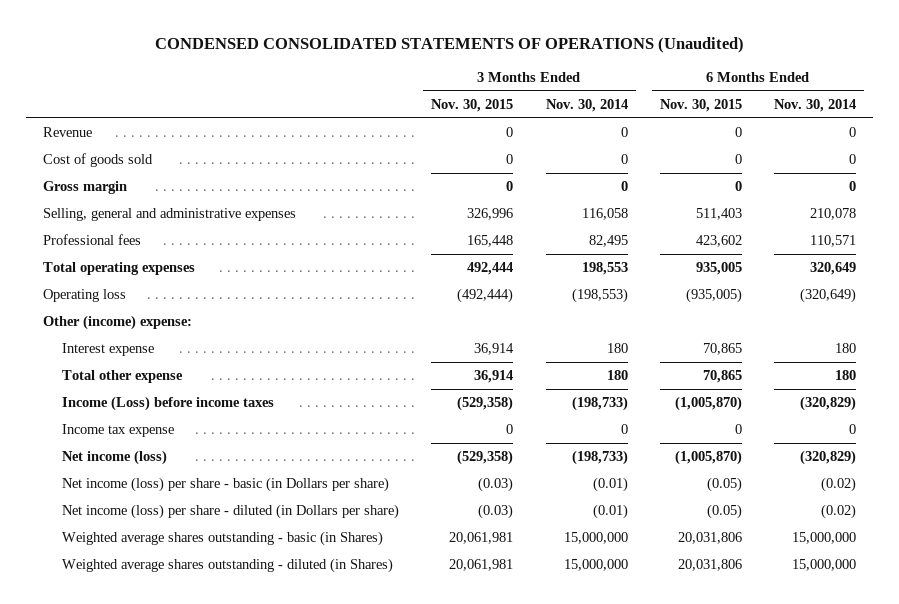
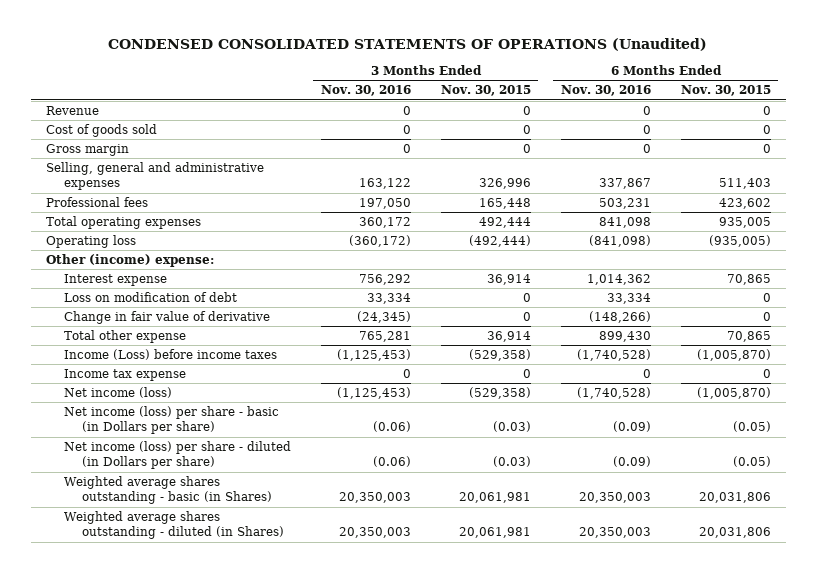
[545,98,628,112] Nov. 30, 2014 -> none
[774,98,857,112] Nov. 30, 2014 -> none
none -> [320,85,411,97] Nov. 30, 2016
none -> [560,85,651,97] Nov. 30, 2016
none -> [63,291,237,302] Loss on modification of debt
none -> [63,310,270,324] Change in fair value of derivative

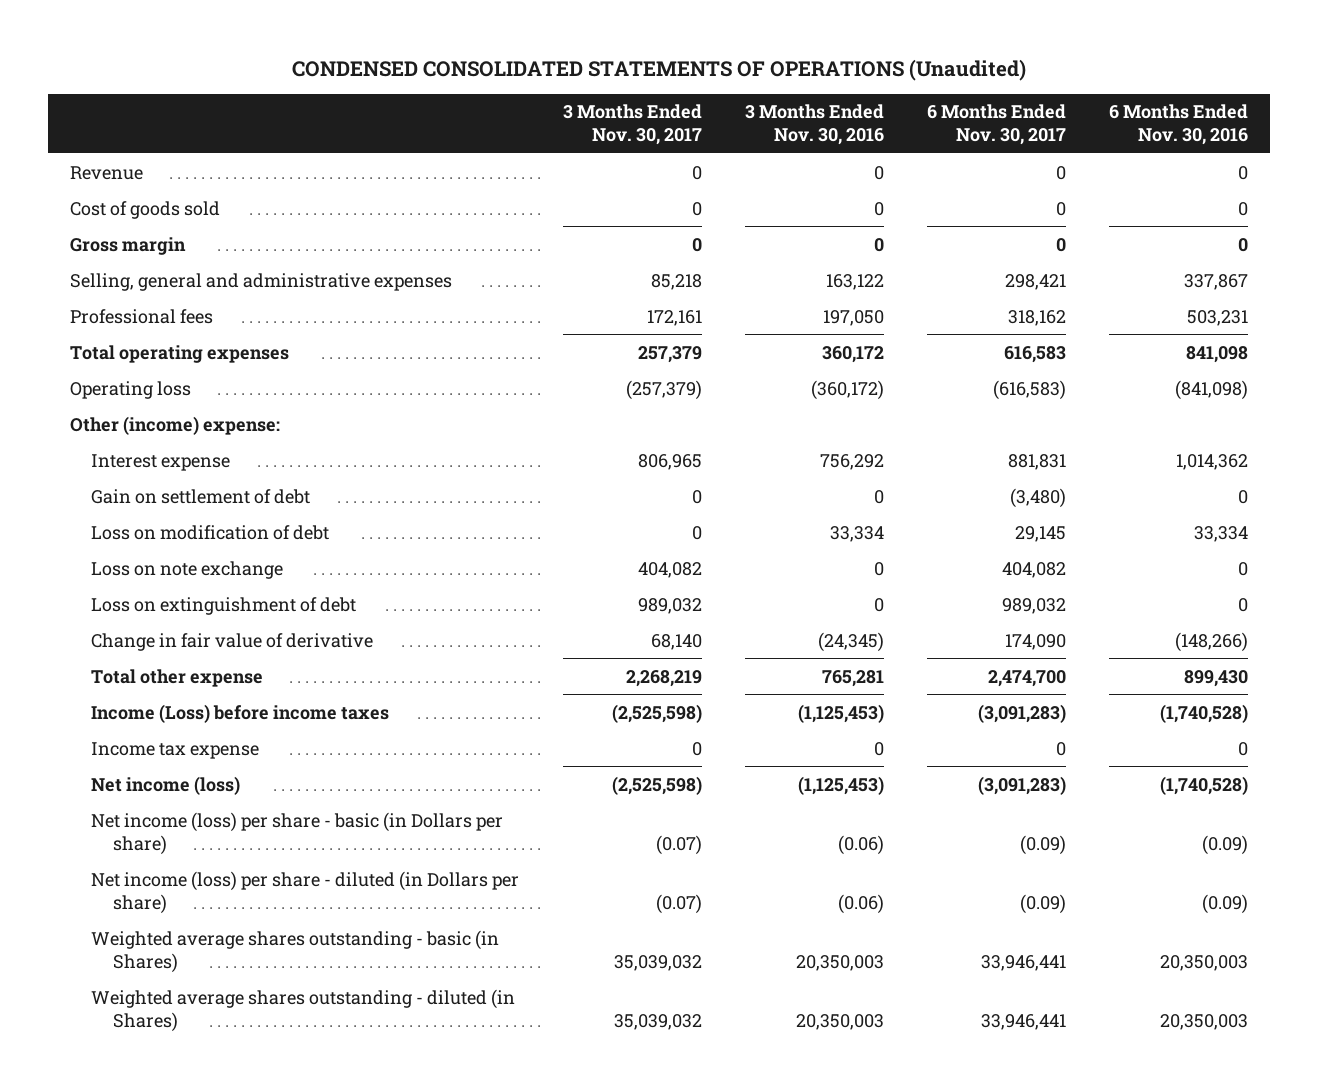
[440,85,531,97] Nov. 30, 2015 -> none
[680,85,771,97] Nov. 30, 2015 -> none
none -> [562,104,702,146] 3 Months Ended Nov. 30, 2017
none -> [927,104,1067,146] 6 Months Ended Nov. 30, 2017
none -> [91,488,311,504] Gain on settlement of debt
none -> [91,560,284,579] Loss on note exchange
none -> [91,596,357,615] Loss on extinguishment of debt

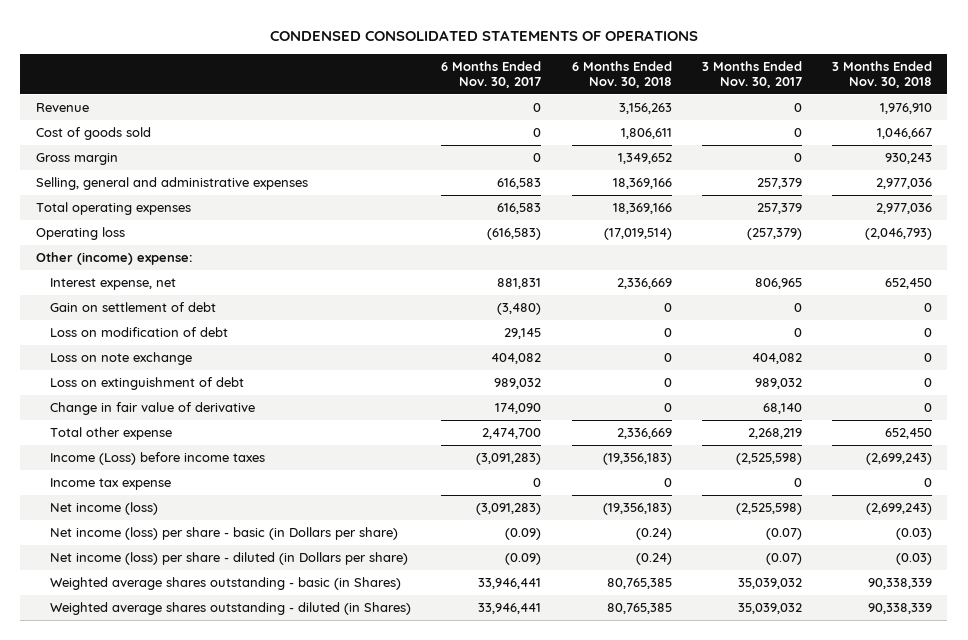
[291,58,1026,81] CONDENSED CONSOLIDATED STATEMENTS OF OPERATIONS (Unaudited) -> [269,29,698,41] CONDENSED CONSOLIDATED STATEMENTS OF OPERATIONS
[744,104,884,146] 3 Months Ended Nov. 30, 2016 -> none
[1109,104,1249,146] 6 Months Ended Nov. 30, 2016 -> none
none -> [571,60,672,89] 6 Months Ended Nov. 30, 2018
none -> [832,60,933,89] 3 Months Ended Nov. 30, 2018
[69,308,213,324] Professional fees -> none
[650,273,702,290] 85,218 -> [756,177,802,189] 257,379
[1005,273,1067,290] 298,421 -> [497,177,542,189] 616,583
[91,453,231,471] Interest expense -> [50,277,177,290] Interest expense, net

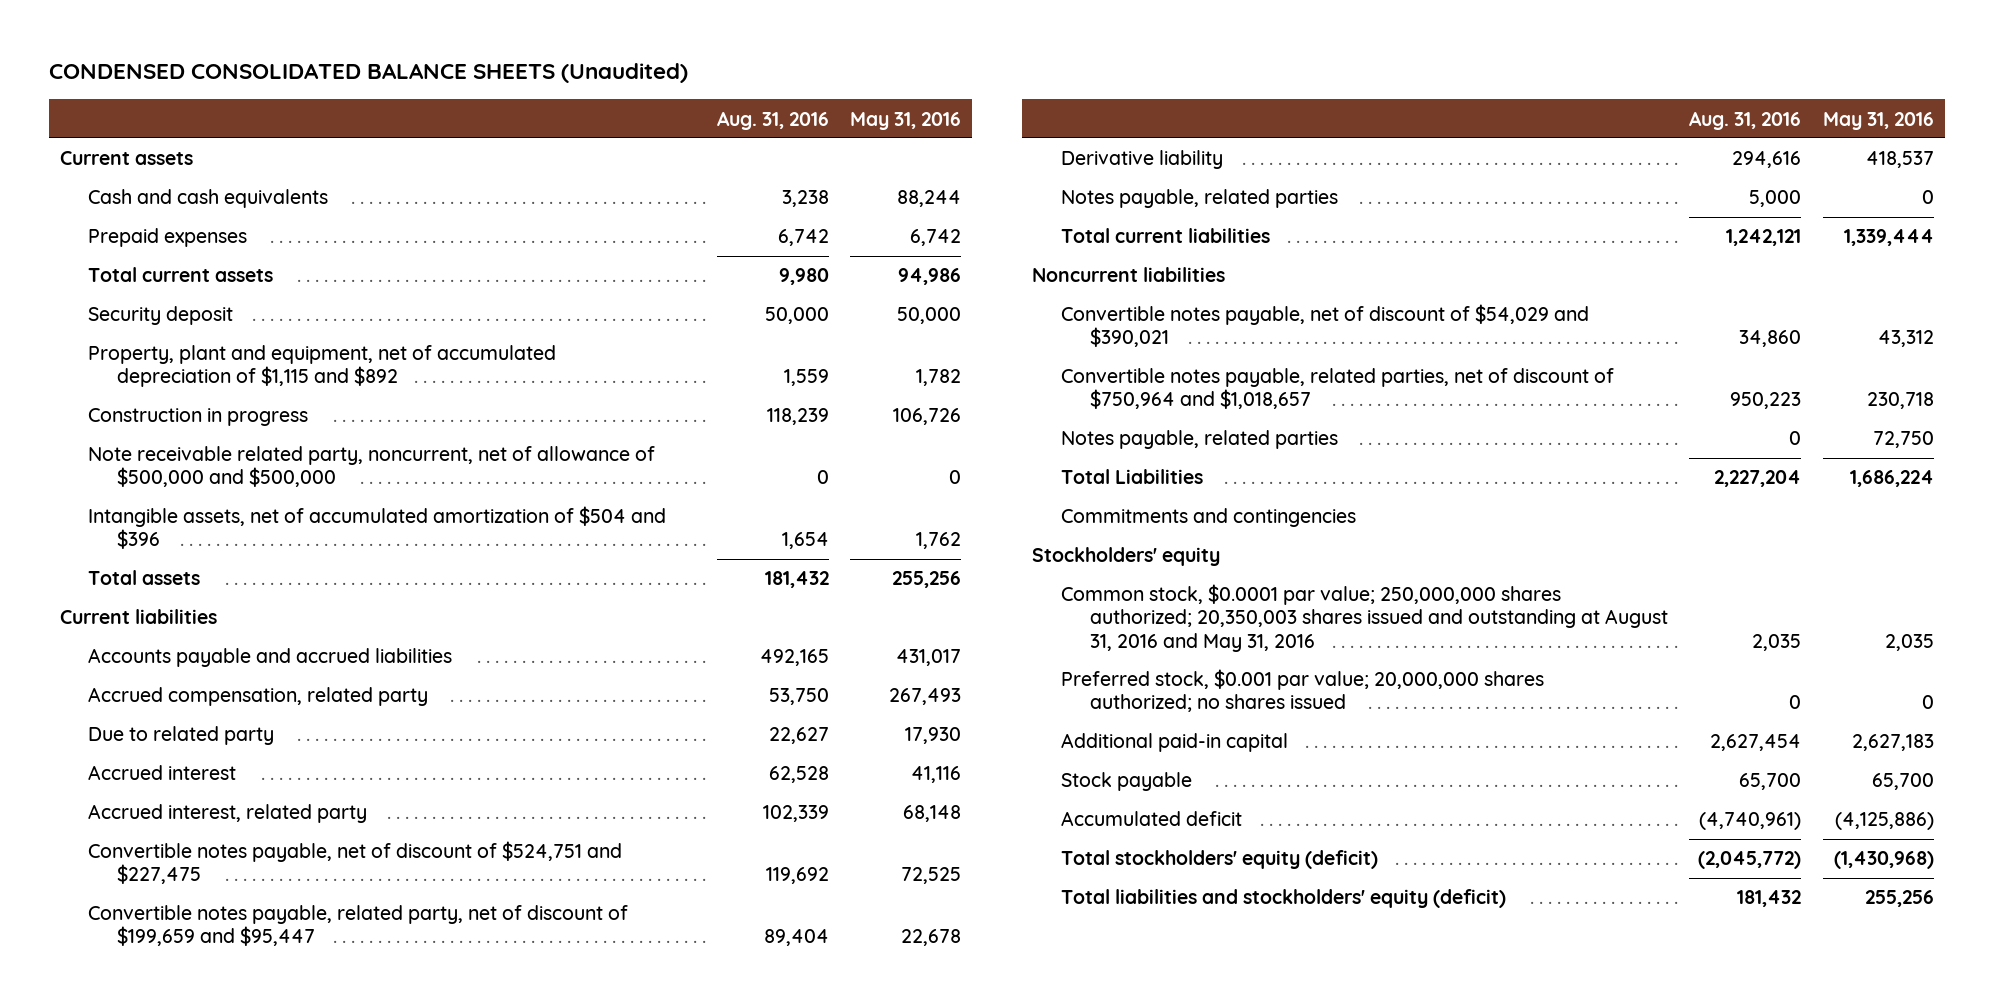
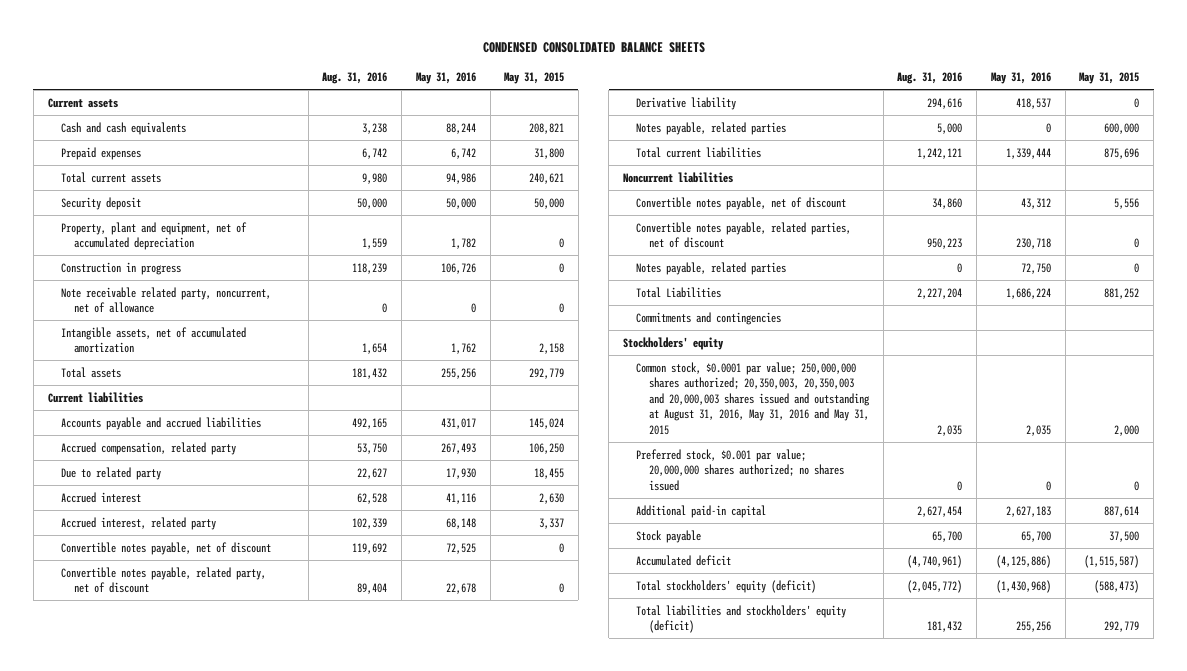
[48,63,688,84] CONDENSED CONSOLIDATED BALANCE SHEETS (Unaudited) -> [482,42,705,54] CONDENSED CONSOLIDATED BALANCE SHEETS
none -> [504,71,565,84] May 31, 2015
[88,345,557,388] Property, plant and equipment, net of accumulated depreciation of $1,115 and $892 -> [60,221,247,251] Property, plant and equipment, net of accumulated depreciation
[88,446,656,488] Note receivable related party, noncurrent, net of allowance of $500,000 and $500,000 -> [60,286,271,314] Note receivable related party, noncurrent, net of allowance
[88,506,667,550] Intangible assets, net of accumulated amortization of $504 and $396 -> [60,326,246,354] Intangible assets, net of accumulated amortization
[88,841,623,885] Convertible notes payable, net of discount of $524,751 and $227,475 -> [60,541,271,555] Convertible notes payable, net of discount
[88,905,629,947] Convertible notes payable, related party, net of discount of $199,659 and $95,447 -> [60,566,266,594] Convertible notes payable, related party, net of discount
[1060,304,1589,348] Convertible notes payable, net of discount of $54,029 and $390,021 -> [635,196,846,210] Convertible notes payable, net of discount
[1060,368,1614,410] Convertible notes payable, related parties, net of discount of $750,964 and $1,018,657 -> [635,221,851,249] Convertible notes payable, related parties, net of discount
[1060,584,1668,652] Common stock, $0.0001 par value; 250,000,000 shares authorized; 20,350,003 shares issued and outstanding at August 31, 2016 and May 31, 2016 -> [635,361,870,435] Common stock, $0.0001 par value; 250,000,000 shares authorized; 20,350,003, 20,350,003 and 20,000,003 shares issued and outstanding at August 31, 2016, May 31, 2016 and May 31, 2015

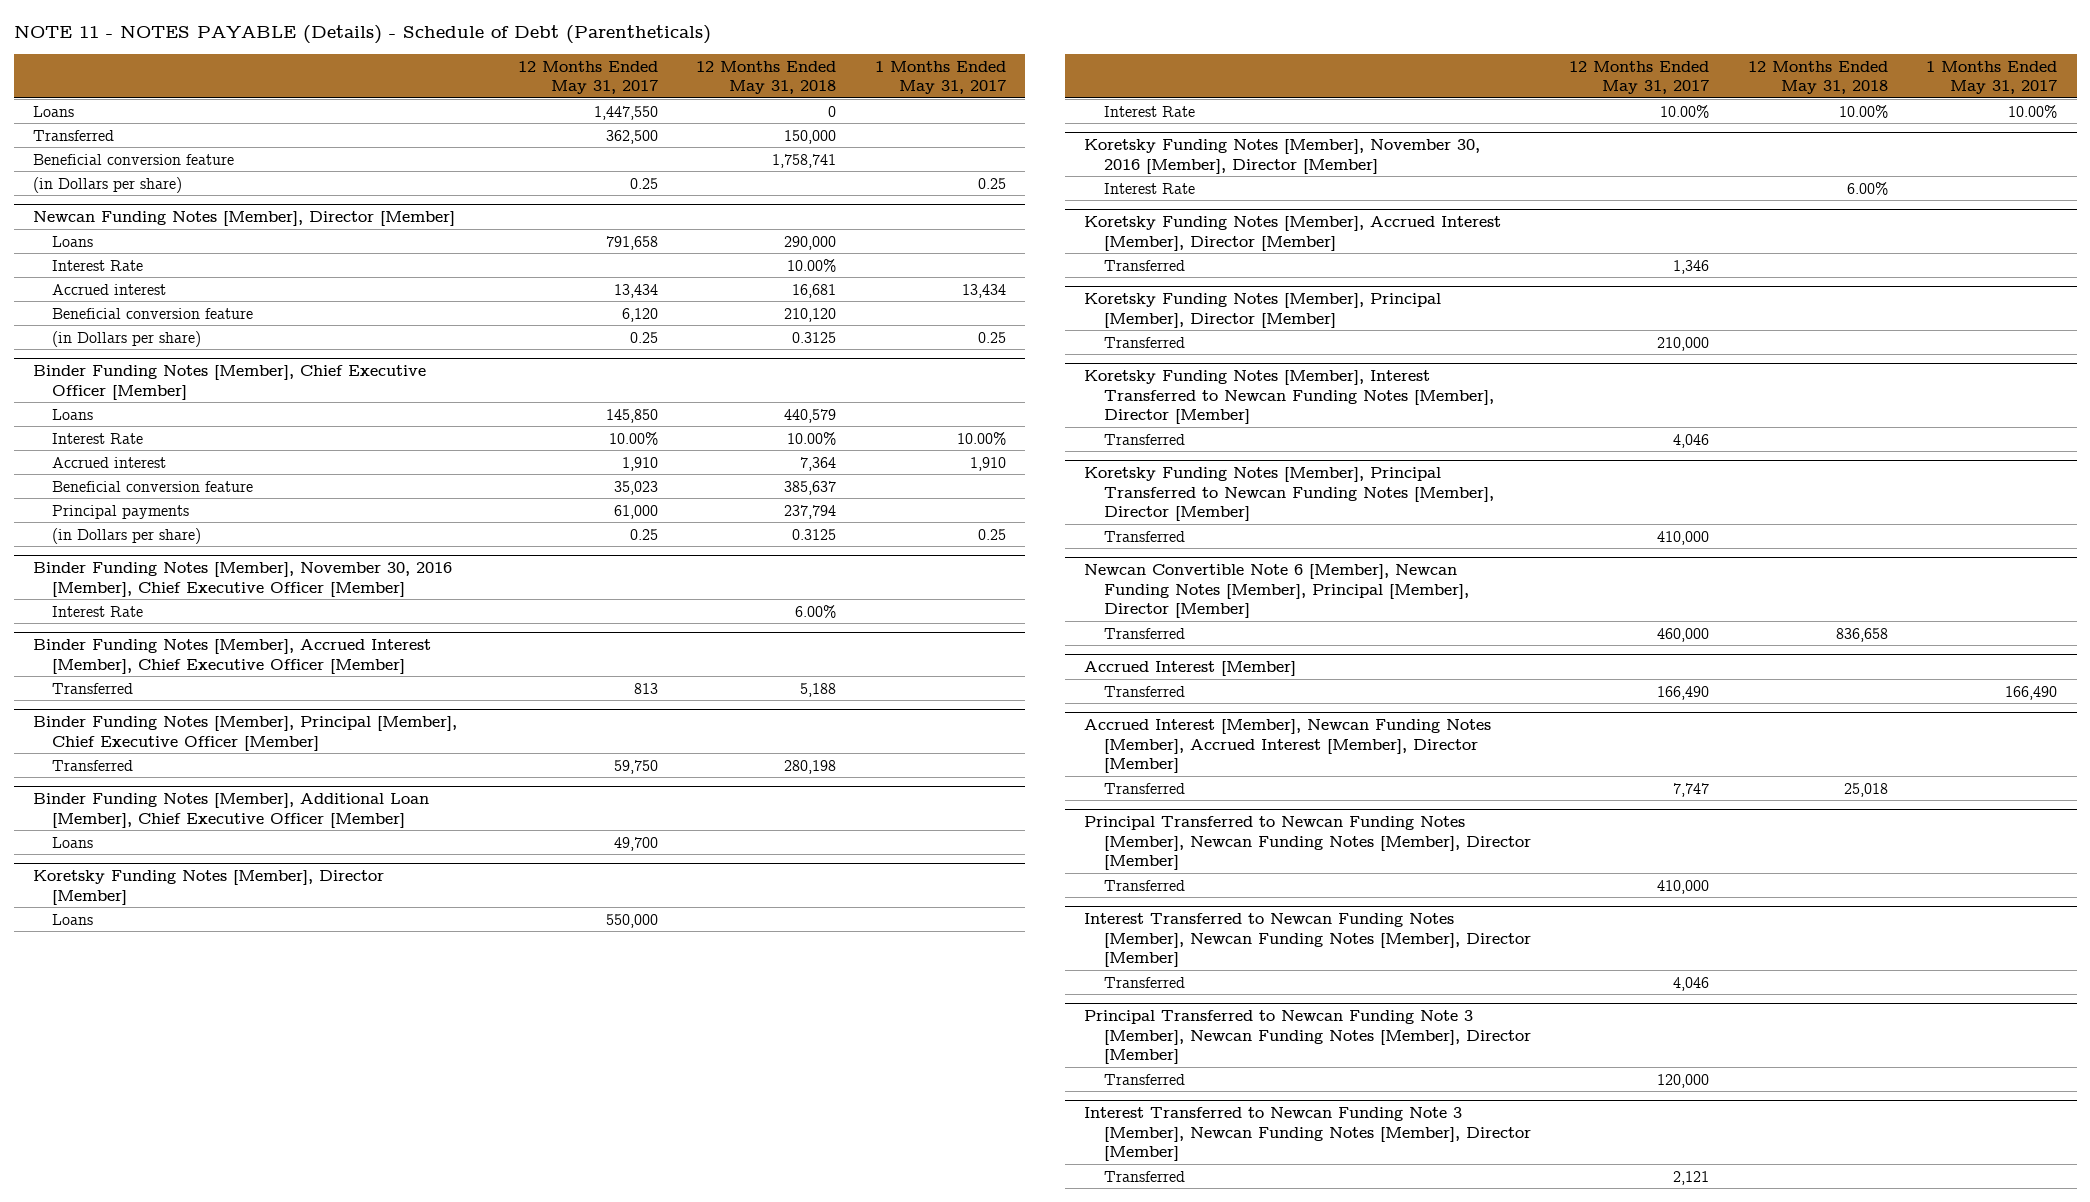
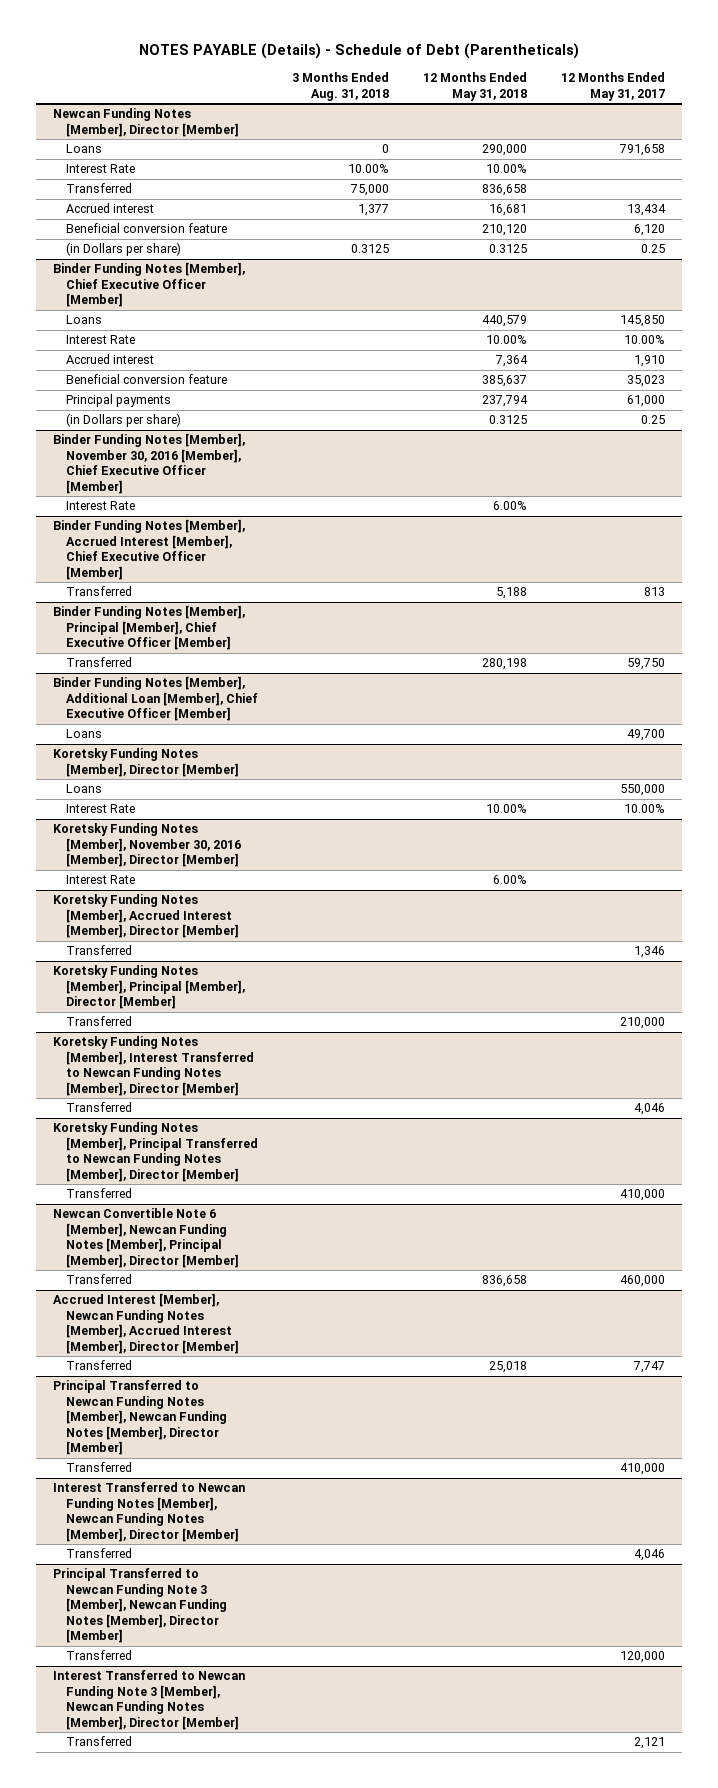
[13,25,711,45] NOTE 11 - NOTES PAYABLE (Details) - Schedule of Debt (Parentheticals) -> [138,43,579,60] NOTES PAYABLE (Details) - Schedule of Debt (Parentheticals)
[875,60,1007,95] 1 Months Ended May 31, 2017 -> none
none -> [291,72,389,101] 3 Months Ended Aug. 31, 2018
[33,105,75,117] Loans -> none
[33,129,115,141] Transferred -> none
[33,153,235,165] Beneficial conversion feature -> none
[33,176,183,193] (in Dollars per share) -> none
none -> [65,183,132,194] Transferred
[1084,661,1297,677] Accrued Interest [Member] -> none
[1103,685,1185,697] Transferred -> none

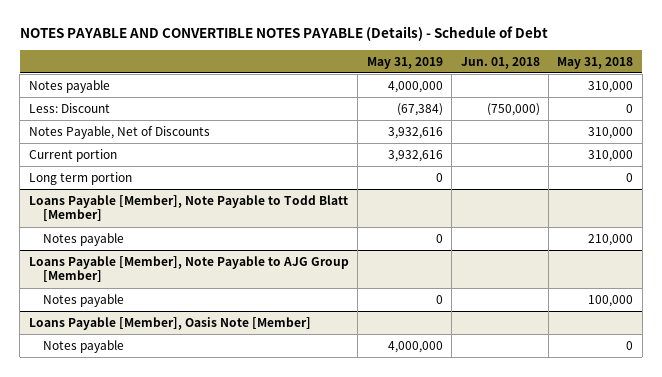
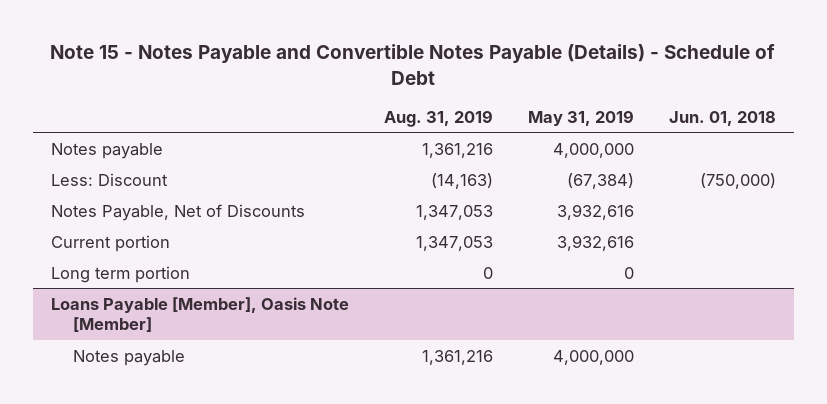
[19,26,548,42] NOTES PAYABLE AND CONVERTIBLE NOTES PAYABLE (Details) - Schedule of Debt -> [50,43,776,85] Note 15 - Notes Payable and Convertible Notes Payable (Details) - Schedule of Debt
[557,56,634,69] May 31, 2018 -> none
none -> [383,109,493,127] Aug. 31, 2019
[28,194,348,222] Loans Payable [Member], Note Payable to Todd Blatt [Member] -> none
[43,232,125,246] Notes payable -> none
[28,255,349,283] Loans Payable [Member], Note Payable to AJG Group [Member] -> none
[43,293,125,307] Notes payable -> none

